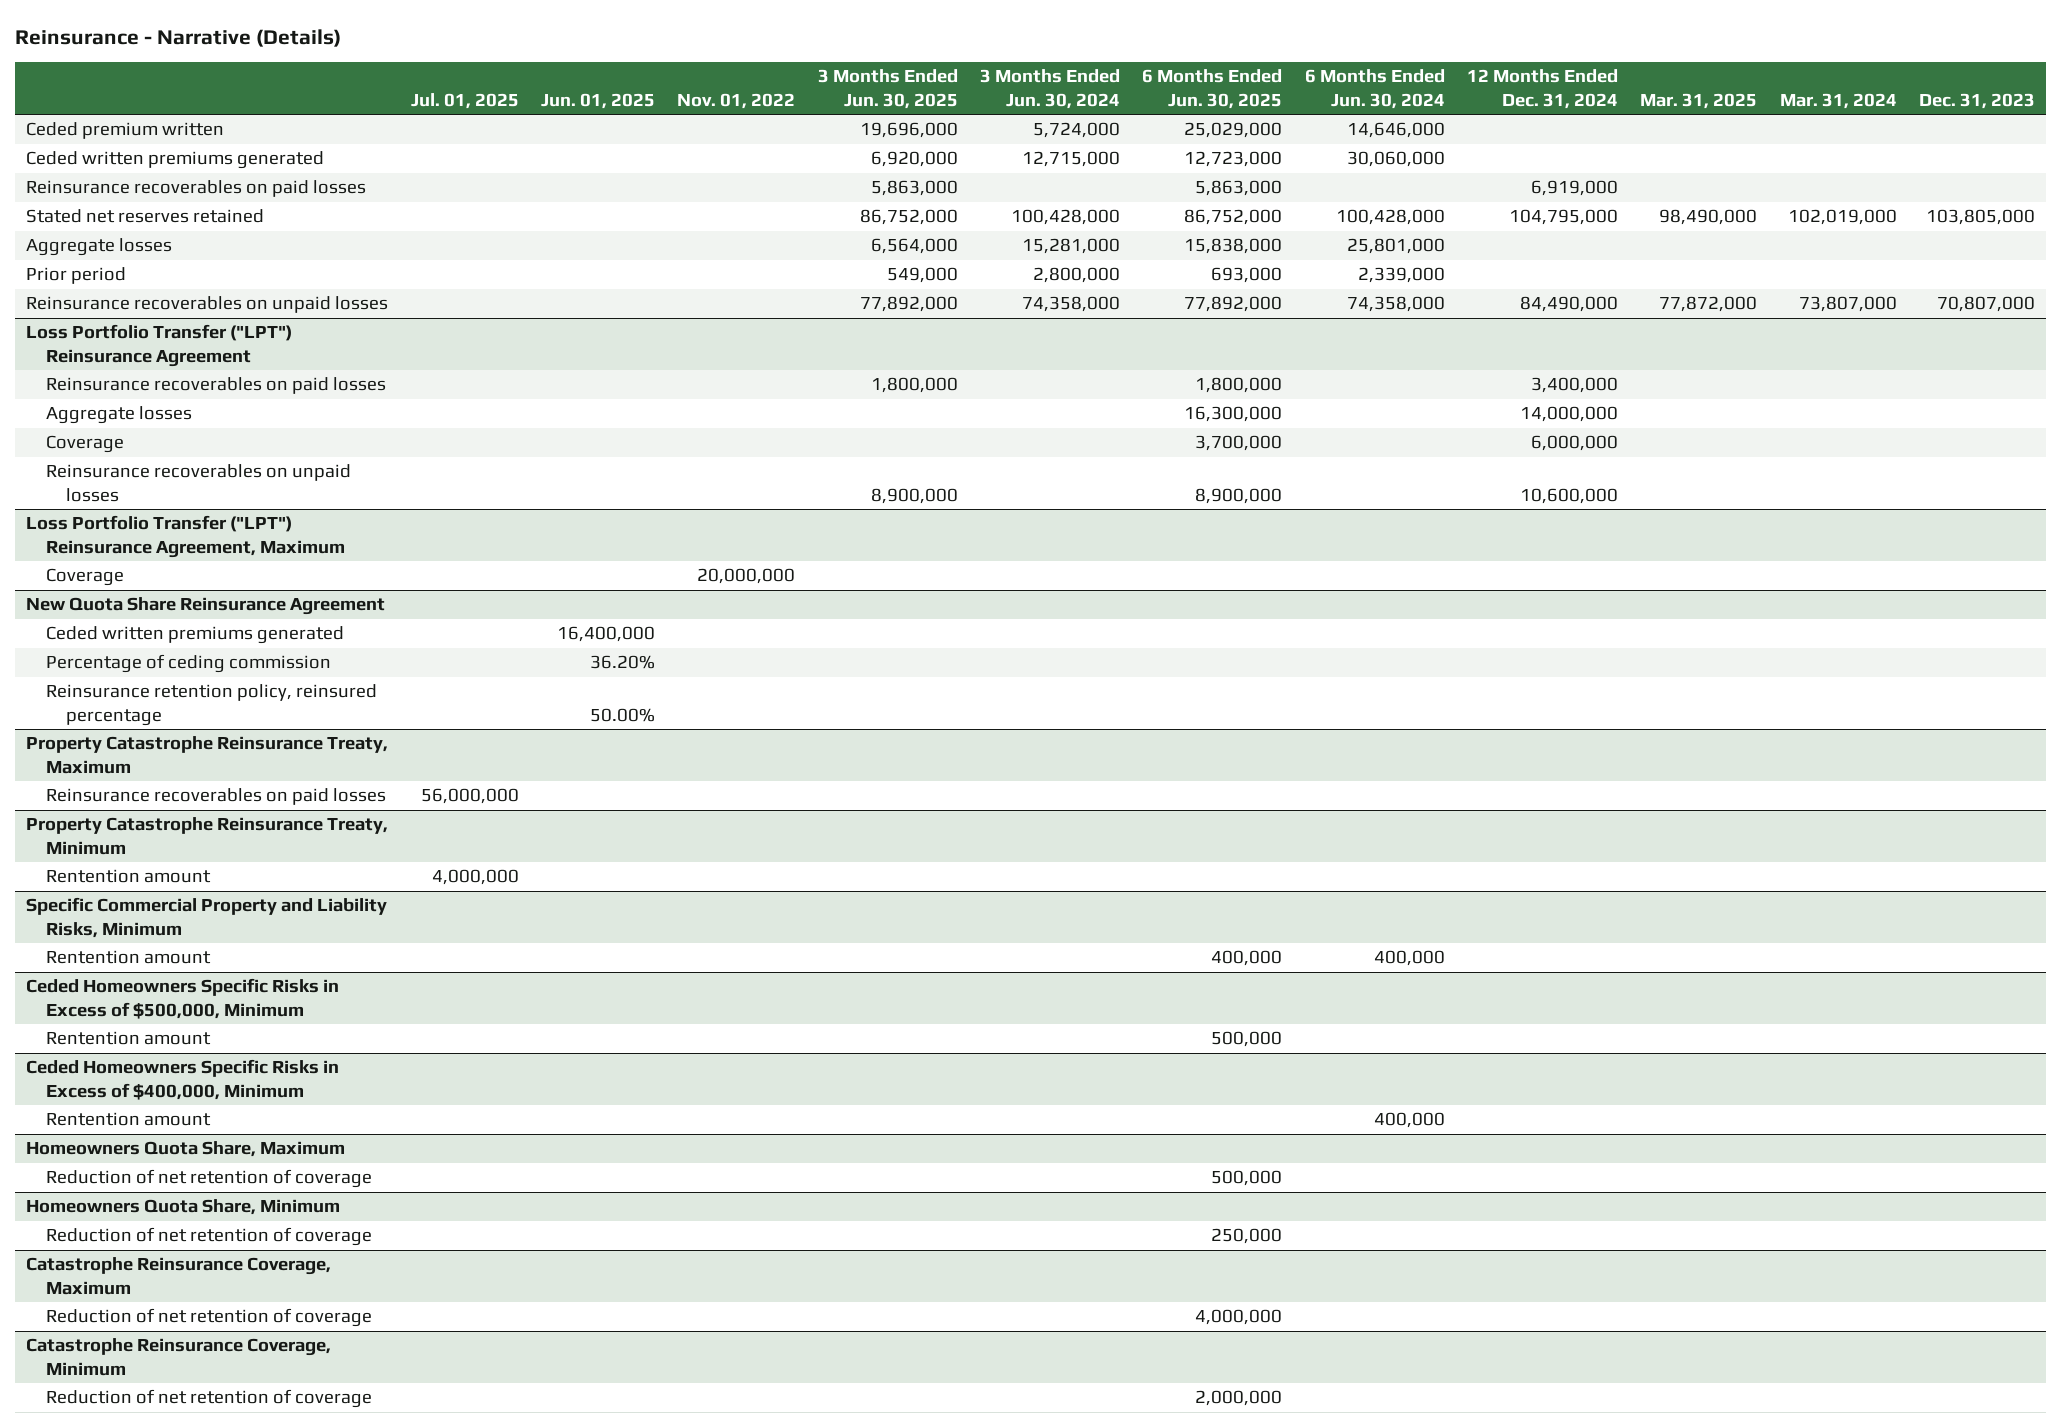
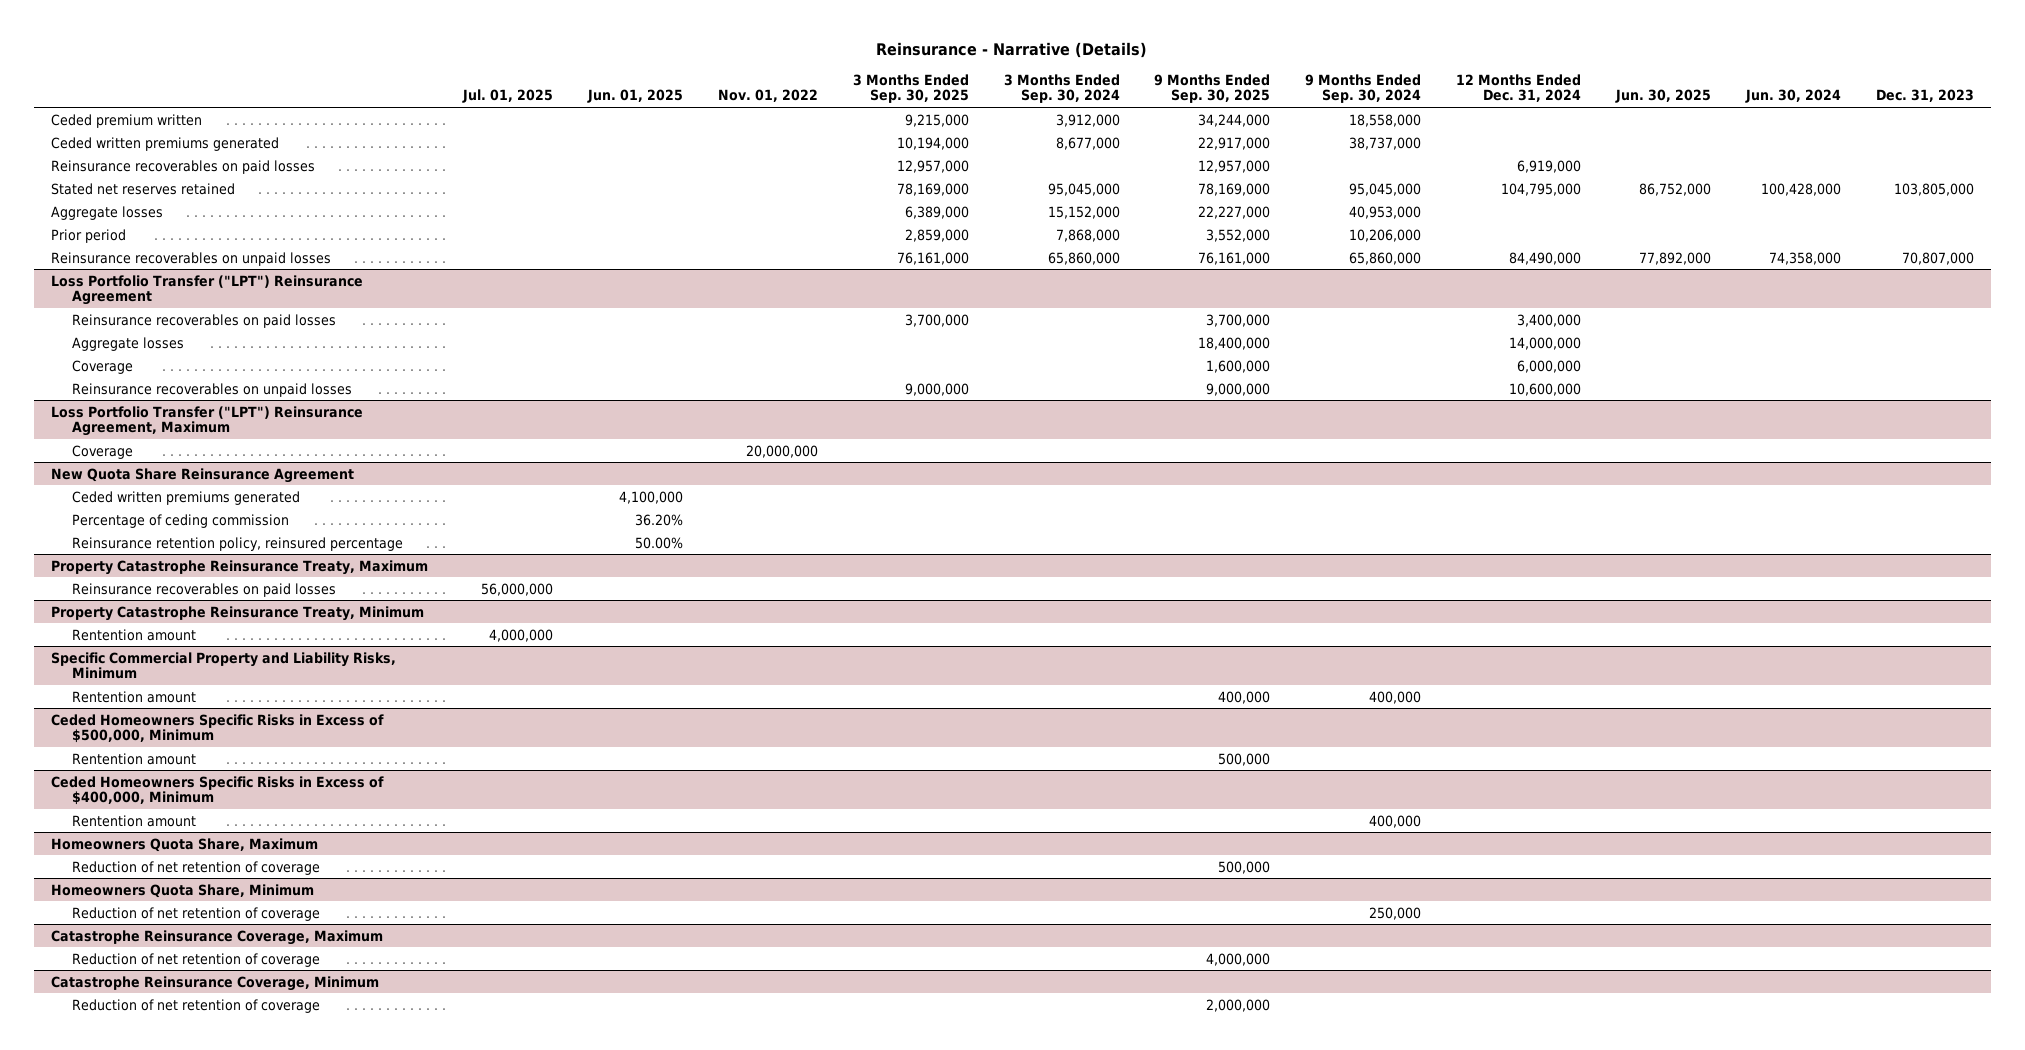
[817,69,958,109] 3 Months Ended Jun. 30, 2025 -> none
[980,69,1121,109] 3 Months Ended Jun. 30, 2024 -> none
[1142,69,1283,109] 6 Months Ended Jun. 30, 2025 -> none
[1304,69,1445,109] 6 Months Ended Jun. 30, 2024 -> none
[1640,92,1758,109] Mar. 31, 2025 -> none
[1779,92,1897,109] Mar. 31, 2024 -> none
none -> [852,73,969,104] 3 Months Ended Sep. 30, 2025
none -> [1003,73,1120,104] 3 Months Ended Sep. 30, 2024
none -> [1154,73,1271,104] 9 Months Ended Sep. 30, 2025
none -> [1305,73,1422,104] 9 Months Ended Sep. 30, 2024
none -> [1614,89,1711,104] Jun. 30, 2025
none -> [1744,89,1841,104] Jun. 30, 2024
[556,626,655,643] 16,400,000 -> [619,490,684,504] 4,100,000

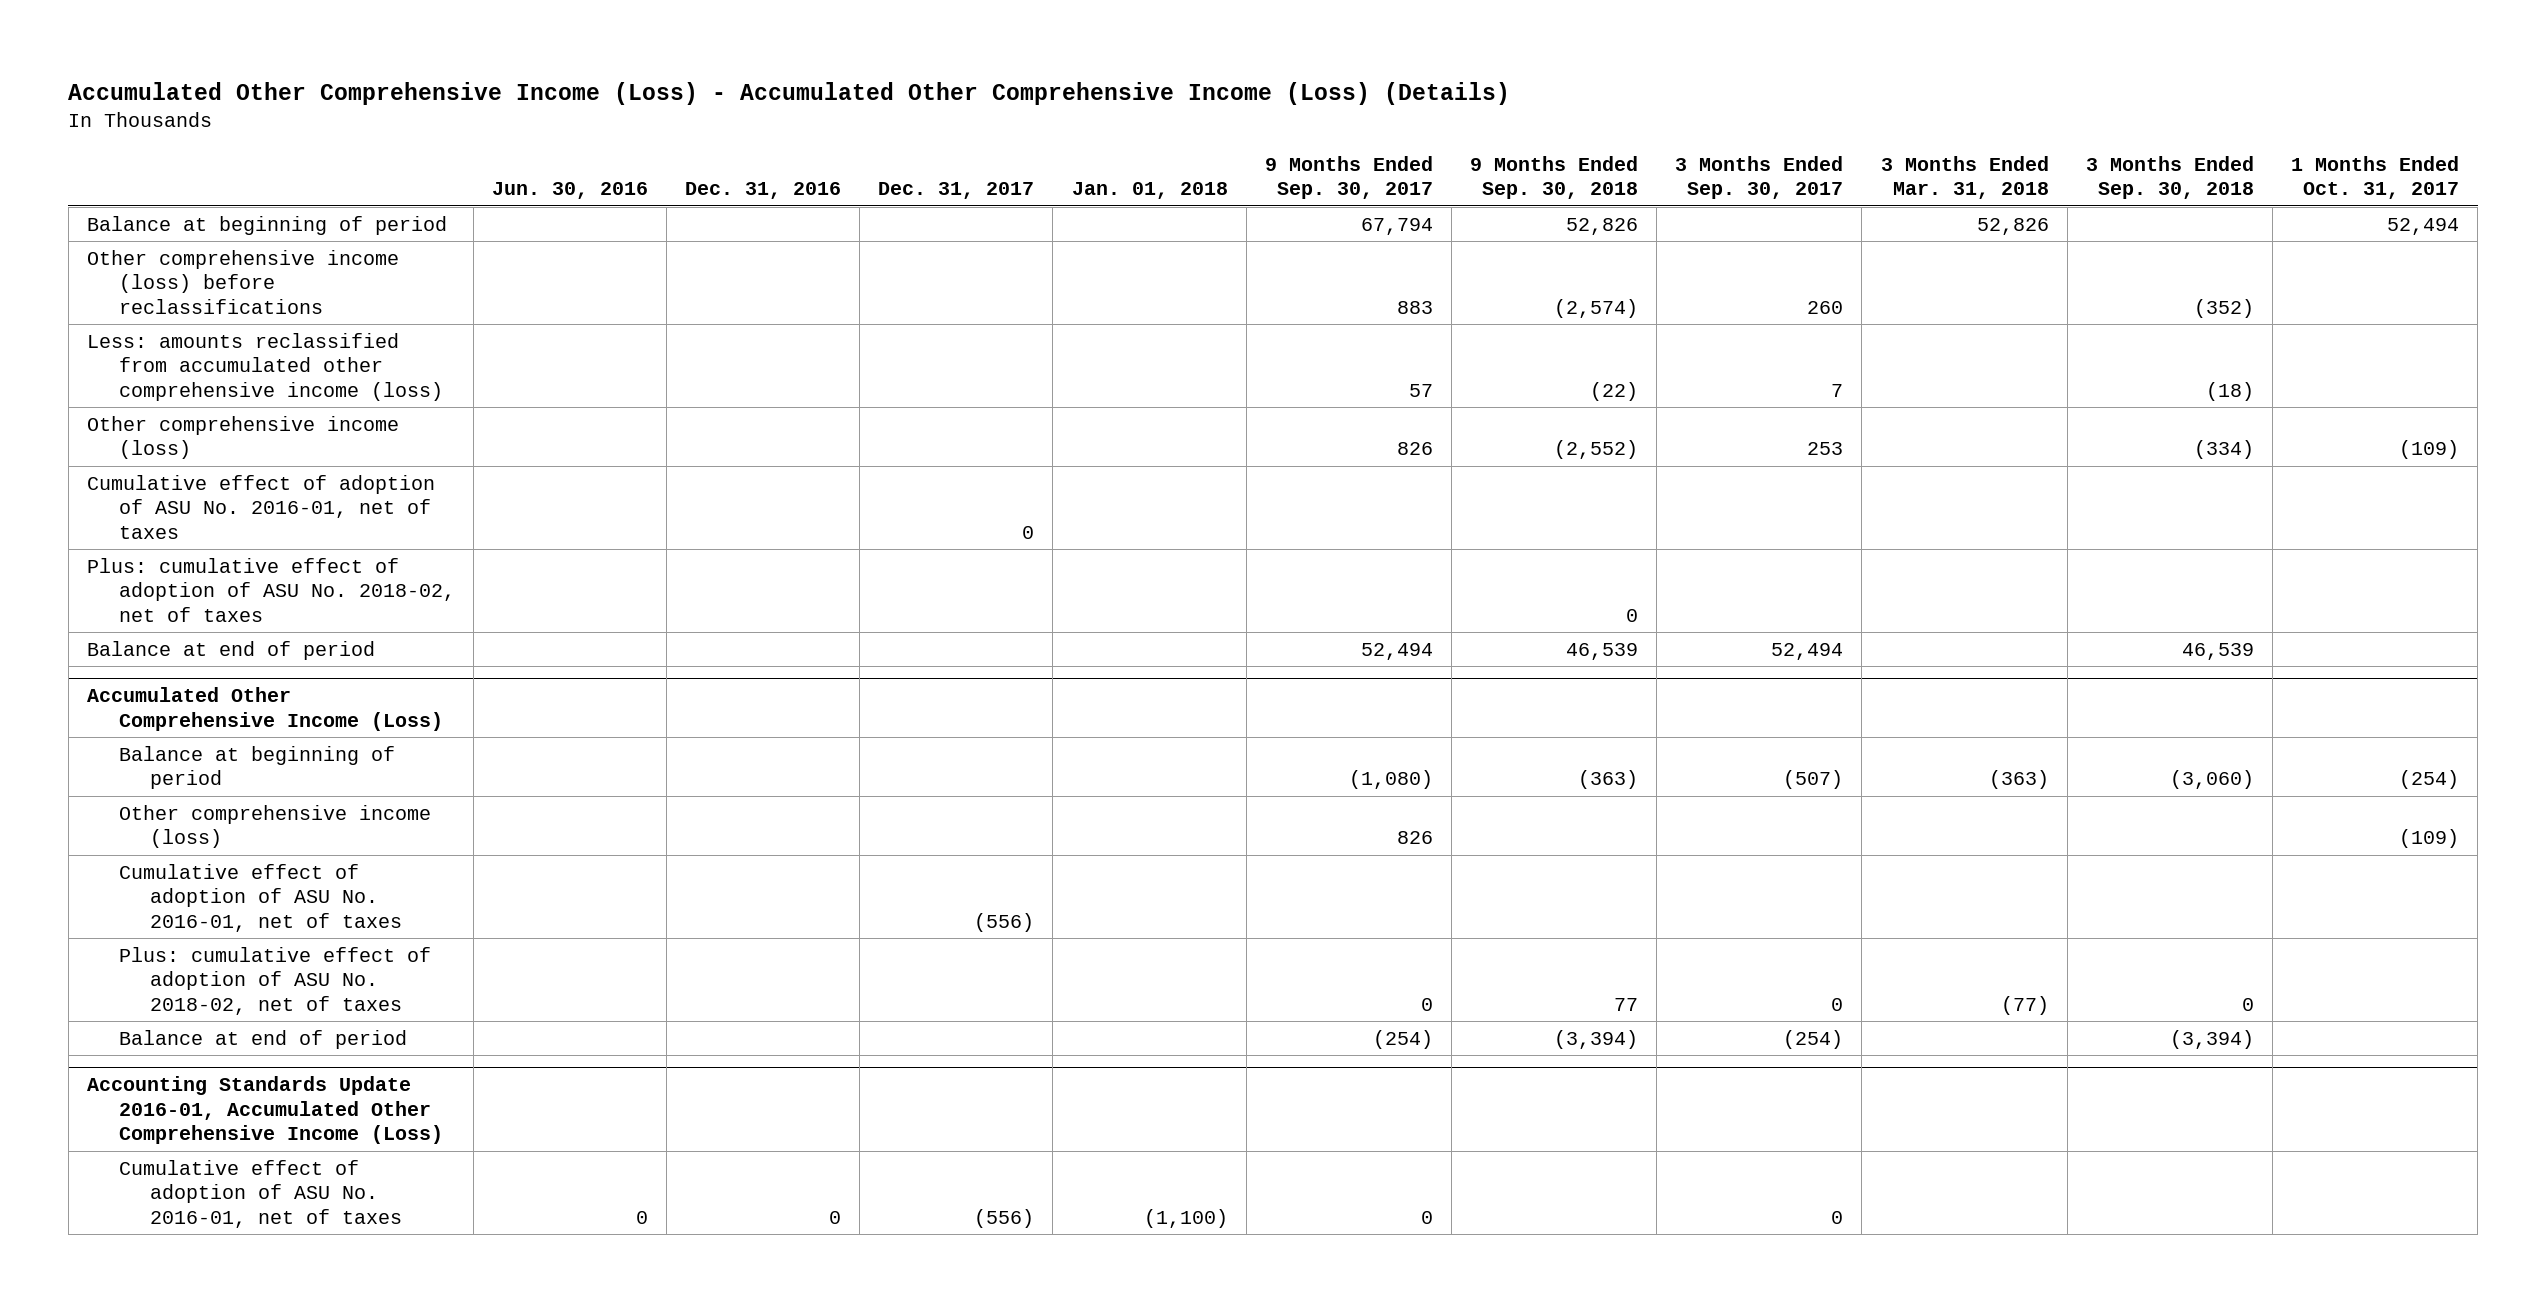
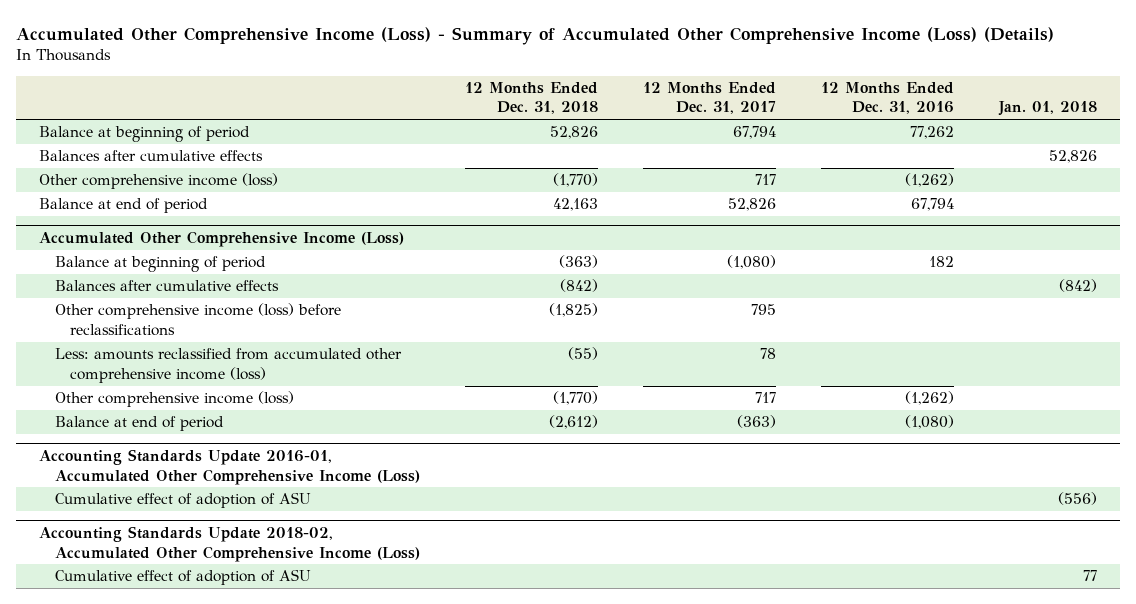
[68,81,1511,105] Accumulated Other Comprehensive Income (Loss) - Accumulated Other Comprehensive Income (Loss) (Details) -> [15,26,1054,45] Accumulated Other Comprehensive Income (Loss) - Summary of Accumulated Other Comprehensive Income (Loss) (Details)
[491,182,648,200] Jun. 30, 2016 -> none
[685,182,842,200] Dec. 31, 2016 -> none
[878,182,1035,200] Dec. 31, 2017 -> none
[1264,155,1433,200] 9 Months Ended Sep. 30, 2017 -> none
[1470,155,1639,200] 9 Months Ended Sep. 30, 2018 -> none
[1675,155,1844,200] 3 Months Ended Sep. 30, 2017 -> none
[1880,155,2049,200] 3 Months Ended Mar. 31, 2018 -> none
[2085,155,2254,200] 3 Months Ended Sep. 30, 2018 -> none
[2291,155,2460,200] 1 Months Ended Oct. 31, 2017 -> none
none -> [464,81,598,115] 12 Months Ended Dec. 31, 2018
none -> [642,81,776,115] 12 Months Ended Dec. 31, 2017
none -> [821,81,955,115] 12 Months Ended Dec. 31, 2016
[86,249,399,314] Other comprehensive income (loss) before reclassifications -> none
[86,332,443,401] Less: amounts reclassified from accumulated other comprehensive income (loss) -> none
none -> [38,150,263,162] Balances after cumulative effects
[86,474,435,539] Cumulative effect of adoption of ASU No. 2016-01, net of taxes -> none
[86,557,455,622] Plus: cumulative effect of adoption of ASU No. 2018-02, net of taxes -> none
none -> [54,280,279,292] Balances after cumulative effects
none -> [54,303,341,336] Other comprehensive income (loss) before reclassifications
none -> [54,348,402,383] Less: amounts reclassified from accumulated other comprehensive income (loss)
[118,863,403,932] Cumulative effect of adoption of ASU No. 2016-01, net of taxes -> none
[118,946,431,1015] Plus: cumulative effect of adoption of ASU No. 2018-02, net of taxes -> none
[118,1159,403,1228] Cumulative effect of adoption of ASU No. 2016-01, net of taxes -> [54,492,311,509] Cumulative effect of adoption of ASU
[1143,1208,1228,1228] (1,100) -> [1058,492,1098,506] (556)
none -> [38,526,420,562] Accounting Standards Update 2018-02, Accumulated Other Comprehensive Income (Loss)
none -> [54,569,311,586] Cumulative effect of adoption of ASU

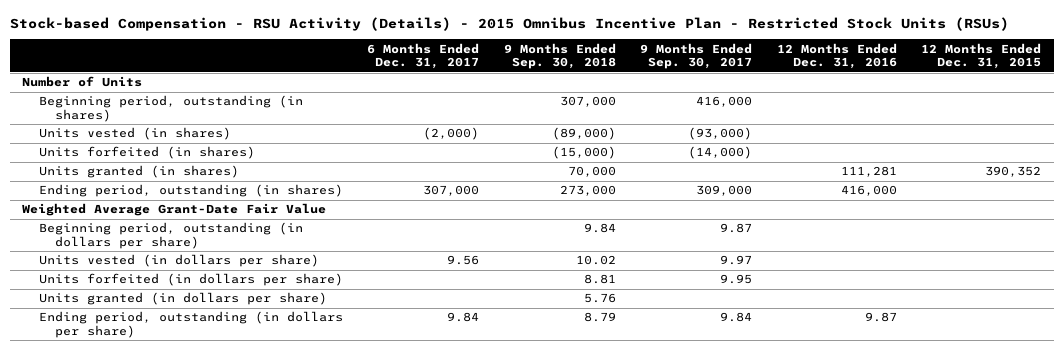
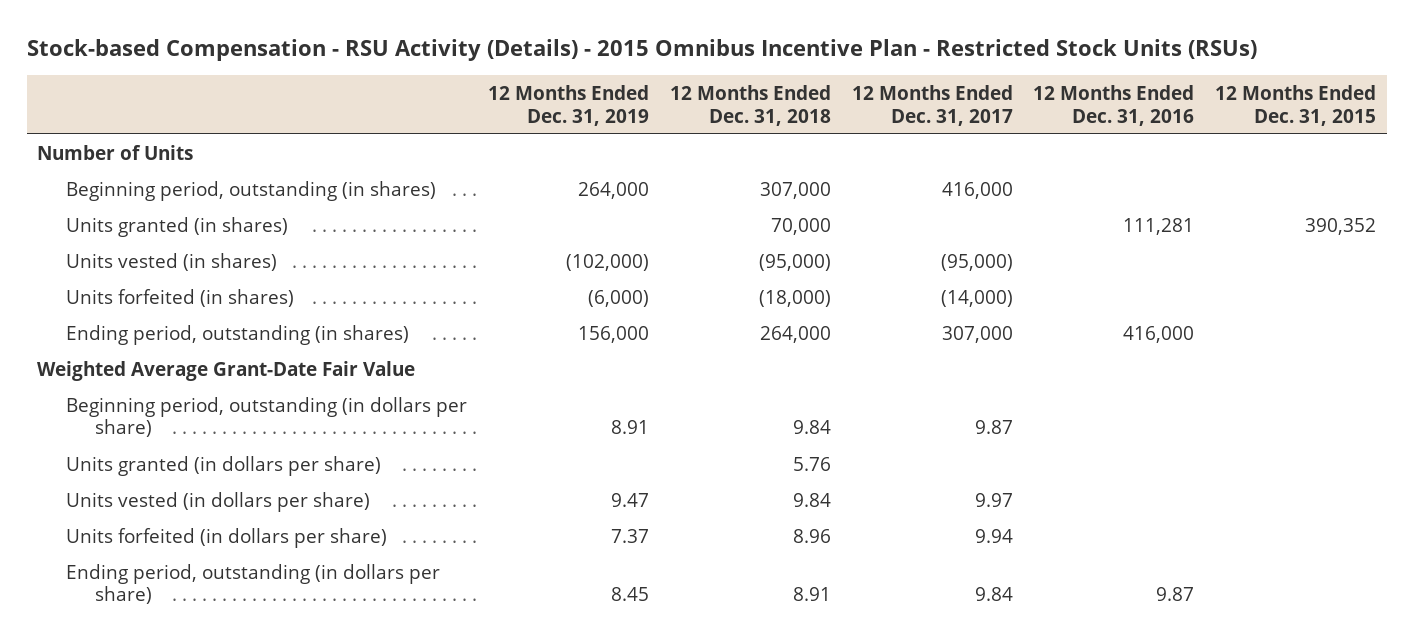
[367,42,480,70] 6 Months Ended Dec. 31, 2017 -> none
[503,42,616,70] 9 Months Ended Sep. 30, 2018 -> none
[640,42,753,70] 9 Months Ended Sep. 30, 2017 -> none
none -> [487,85,649,126] 12 Months Ended Dec. 31, 2019
none -> [669,85,831,126] 12 Months Ended Dec. 31, 2018
none -> [851,85,1013,126] 12 Months Ended Dec. 31, 2017
[38,165,239,179] Units granted (in shares) -> [65,216,288,237] Units granted (in shares)
[38,292,327,306] Units granted (in dollars per share) -> [65,455,381,476] Units granted (in dollars per share)

